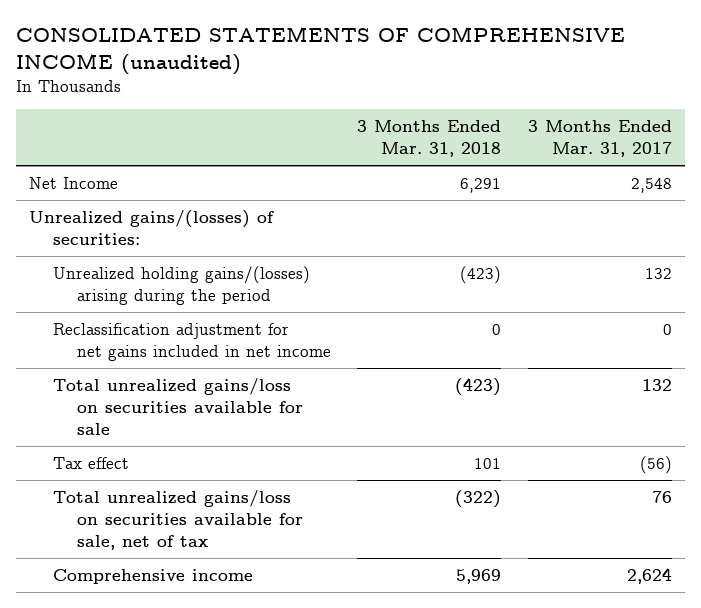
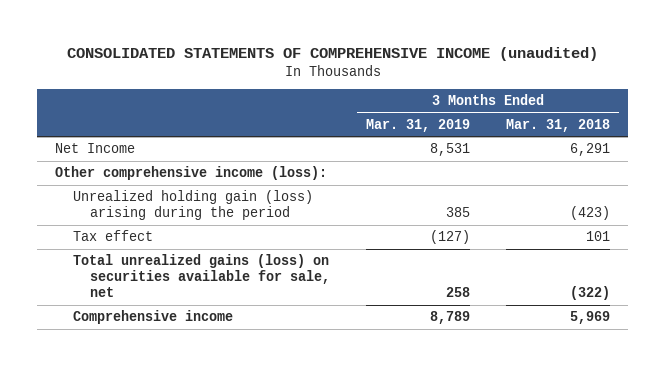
[527,120,672,158] 3 Months Ended Mar. 31, 2017 -> none
none -> [365,118,470,132] Mar. 31, 2019
[29,209,275,245] Unrealized gains/(losses) of securities: -> none
[53,322,332,361] Reclassification adjustment for net gains included in net income -> none
[53,377,304,436] Total unrealized gains/loss on securities available for sale -> none
none -> [55,166,328,181] Other comprehensive income (loss):
[53,265,311,305] Unrealized holding gains/(losses) arising during the period -> [72,190,313,221] Unrealized holding gain (loss) arising during the period
[53,489,304,551] Total unrealized gains/loss on securities available for sale, net of tax -> [72,254,330,298] Total unrealized gains (loss) on securities available for sale, net

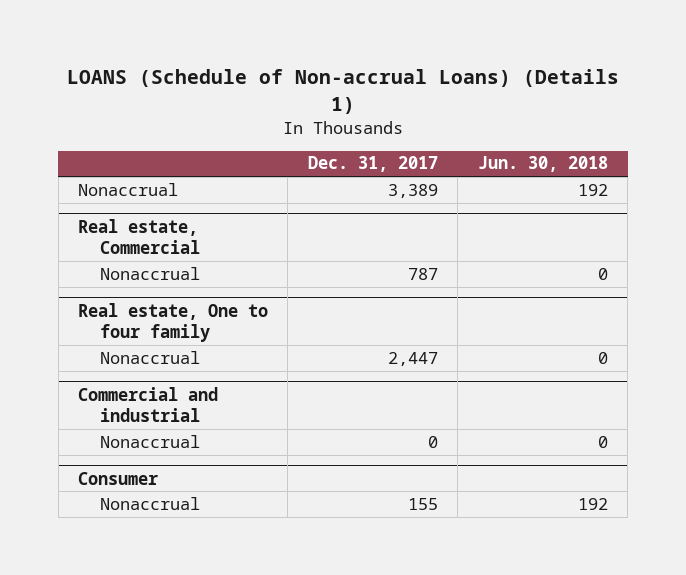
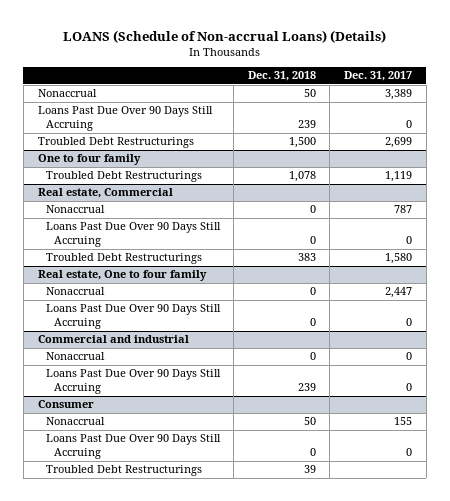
[66,69,619,114] LOANS (Schedule of Non-accrual Loans) (Details 1) -> [62,29,386,43] LOANS (Schedule of Non-accrual Loans) (Details)
[477,156,608,173] Jun. 30, 2018 -> none
none -> [247,71,316,82] Dec. 31, 2018
none -> [37,106,213,132] Loans Past Due Over 90 Days Still Accruing
none -> [37,137,194,149] Troubled Debt Restructurings
none -> [37,154,141,166] One to four family
none -> [45,171,202,183] Troubled Debt Restructurings
none -> [45,222,221,248] Loans Past Due Over 90 Days Still Accruing
none -> [45,253,202,265] Troubled Debt Restructurings
none -> [45,304,221,330] Loans Past Due Over 90 Days Still Accruing
none -> [45,369,221,395] Loans Past Due Over 90 Days Still Accruing
none -> [45,434,221,460] Loans Past Due Over 90 Days Still Accruing
none -> [45,465,202,477] Troubled Debt Restructurings

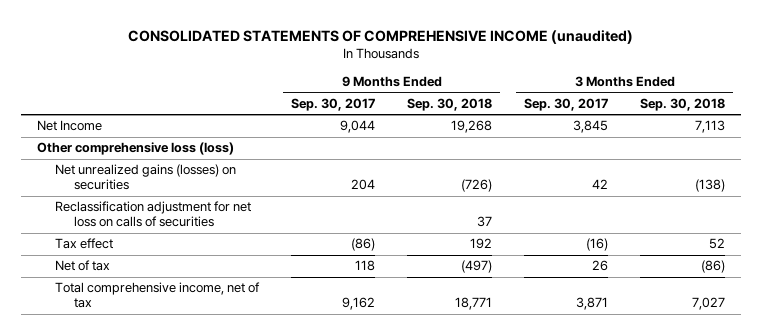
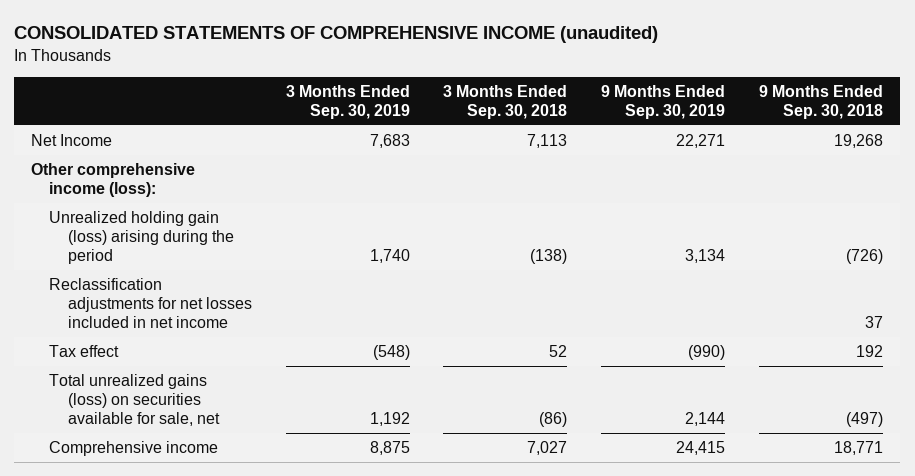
[291,98,376,112] Sep. 30, 2017 -> none
[524,98,609,112] Sep. 30, 2017 -> none
none -> [285,85,410,119] 3 Months Ended Sep. 30, 2019
none -> [601,85,726,119] 9 Months Ended Sep. 30, 2019
[36,142,234,156] Other comprehensive loss (loss) -> [31,163,196,197] Other comprehensive income (loss):
[55,164,237,191] Net unrealized gains (losses) on securities -> [49,211,234,264] Unrealized holding gain (loss) arising during the period
[55,201,252,228] Reclassification adjustment for net loss on calls of securities -> [49,278,252,328] Reclassification adjustments for net losses included in net income
[55,260,111,272] Net of tax -> [49,374,220,426] Total unrealized gains (loss) on securities available for sale, net
[55,282,261,309] Total comprehensive income, net of tax -> [49,441,219,457] Comprehensive income

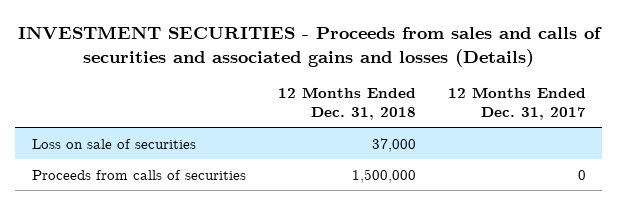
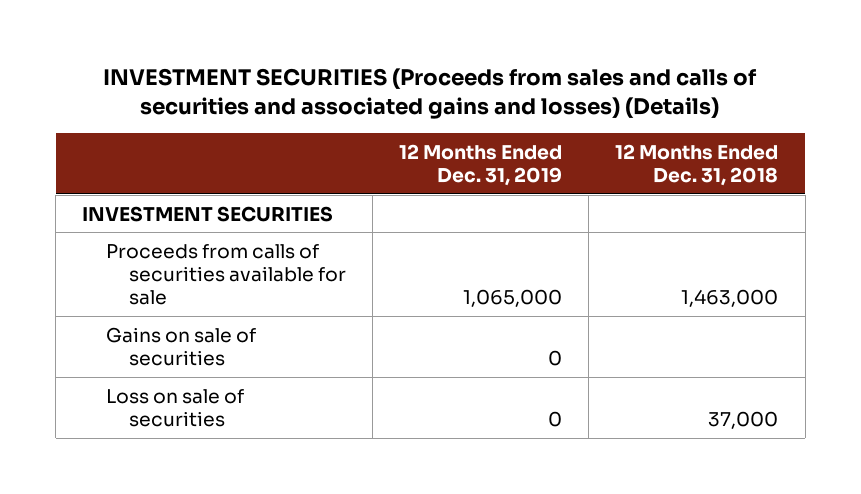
[17,26,602,67] INVESTMENT SECURITIES - Proceeds from sales and calls of securities and associated gains and losses (Details) -> [103,68,758,120] INVESTMENT SECURITIES (Proceeds from sales and calls of securities and associated gains and losses) (Details)
[447,87,586,121] 12 Months Ended Dec. 31, 2017 -> none
none -> [399,143,563,187] 12 Months Ended Dec. 31, 2019
none -> [82,205,334,222] INVESTMENT SECURITIES
none -> [105,243,346,306] Proceeds from calls of securities available for sale
none -> [105,326,256,366] Gains on sale of securities
[31,169,246,180] Proceeds from calls of securities -> none

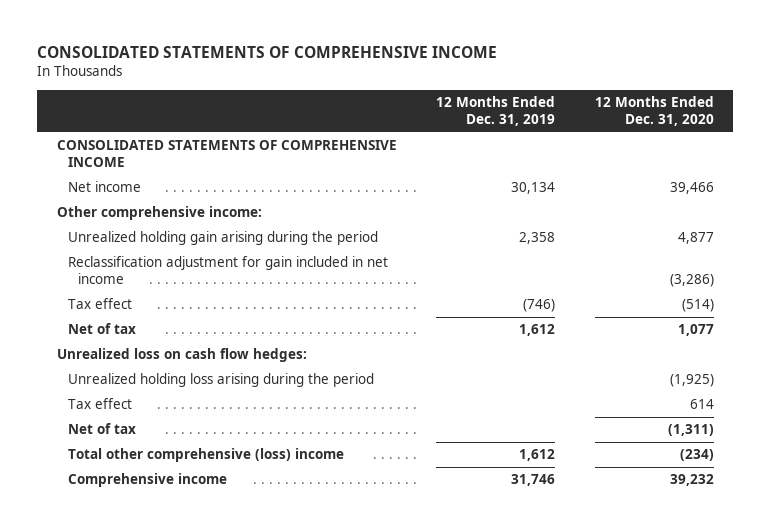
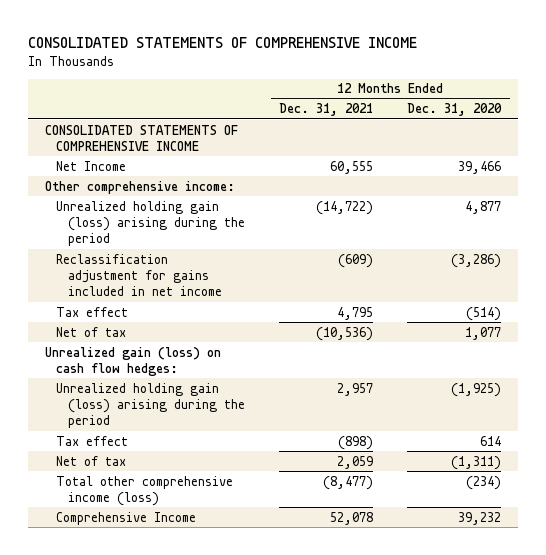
[436,96,556,126] 12 Months Ended Dec. 31, 2019 -> none
none -> [279,103,374,117] Dec. 31, 2021
[67,181,141,193] Net income -> [56,160,127,171] Net Income
[67,231,378,246] Unrealized holding gain arising during the period -> [56,200,246,247] Unrealized holding gain (loss) arising during the period
[67,256,388,285] Reclassification adjustment for gain included in net income -> [56,253,223,297] Reclassification adjustment for gains included in net income
[56,348,307,363] Unrealized loss on cash flow hedges: -> [44,346,221,376] Unrealized gain (loss) on cash flow hedges:
[67,373,374,388] Unrealized holding loss arising during the period -> [56,382,246,429] Unrealized holding gain (loss) arising during the period
[67,448,344,463] Total other comprehensive (loss) income -> [56,475,234,506] Total other comprehensive income (loss)
[67,473,227,488] Comprehensive income -> [56,511,197,525] Comprehensive Income

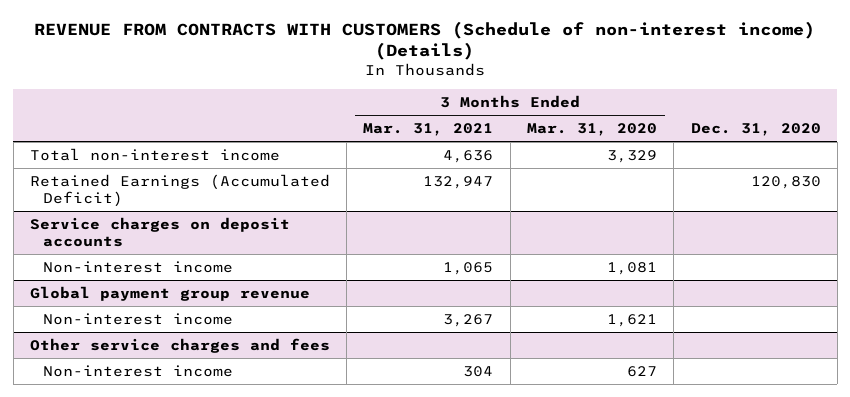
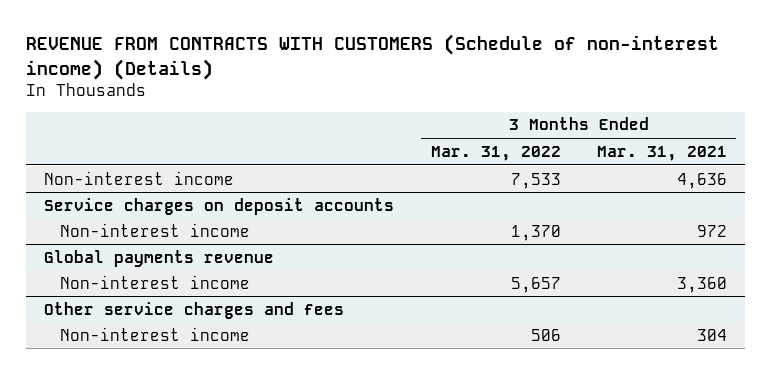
[527,123,658,137] Mar. 31, 2020 -> none
[690,123,821,137] Dec. 31, 2020 -> none
none -> [430,145,561,161] Mar. 31, 2022
[29,173,330,207] Retained Earnings (Accumulated Deficit) -> none
[29,147,280,161] Total non-interest income -> [43,170,234,185] Non-interest income
[443,261,494,275] 1,065 -> [697,224,728,237] 972
[29,285,310,301] Global payment group revenue -> [43,249,274,267] Global payments revenue
[443,313,494,327] 3,267 -> [677,276,728,293] 3,360

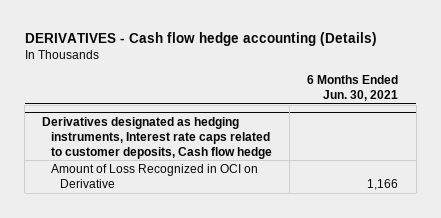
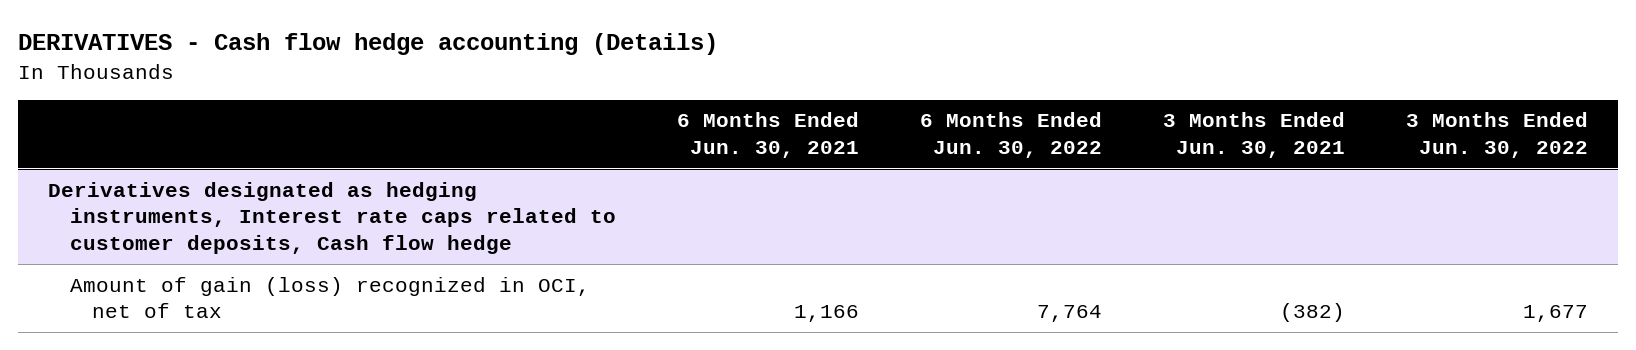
none -> [919,112,1102,159] 6 Months Ended Jun. 30, 2022
none -> [1162,112,1345,159] 3 Months Ended Jun. 30, 2021
none -> [1405,112,1588,159] 3 Months Ended Jun. 30, 2022
[50,164,258,189] Amount of Loss Recognized in OCI on Derivative -> [70,276,591,319] Amount of gain (loss) recognized in OCI, net of tax

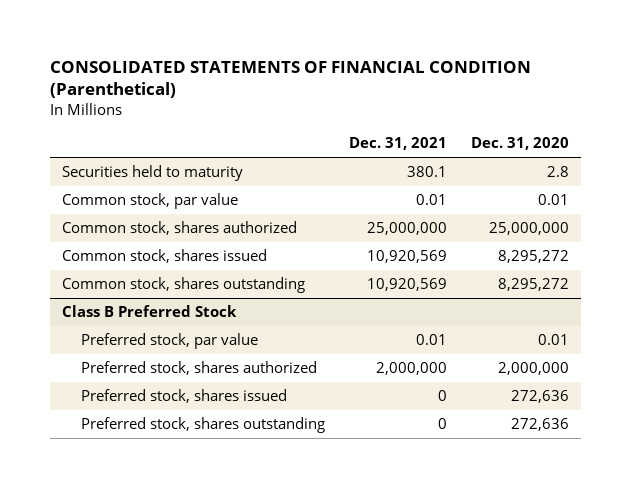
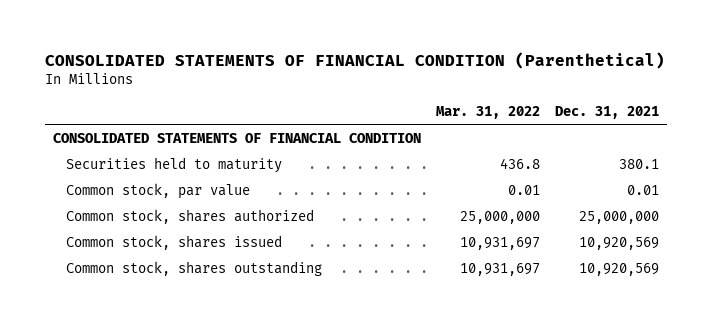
[471,137,570,151] Dec. 31, 2020 -> none
none -> [435,105,540,119] Mar. 31, 2022
none -> [52,132,421,143] CONSOLIDATED STATEMENTS OF FINANCIAL CONDITION
[62,305,238,318] Class B Preferred Stock -> none
[81,333,259,350] Preferred stock, par value -> none
[81,361,318,376] Preferred stock, shares authorized -> none
[81,389,288,404] Preferred stock, shares issued -> none
[81,417,326,434] Preferred stock, shares outstanding -> none

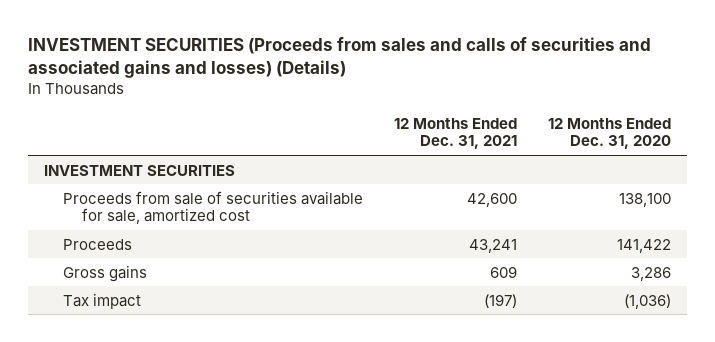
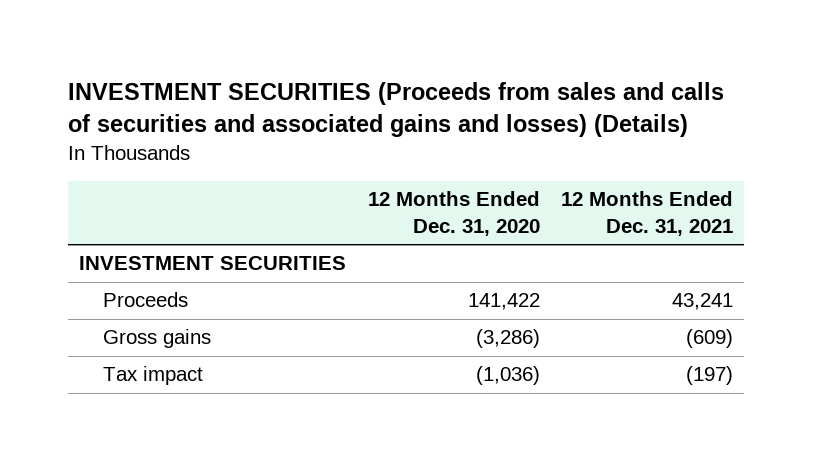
[62,190,363,225] Proceeds from sale of securities available for sale, amortized cost -> none
[489,265,517,278] 609 -> [686,329,734,349] (609)
[631,266,672,281] 3,286 -> [475,329,540,349] (3,286)

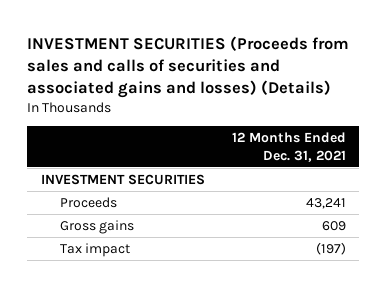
[367,191,540,236] 12 Months Ended Dec. 31, 2020 -> none
[686,329,734,349] (609) -> [321,221,346,232] 609

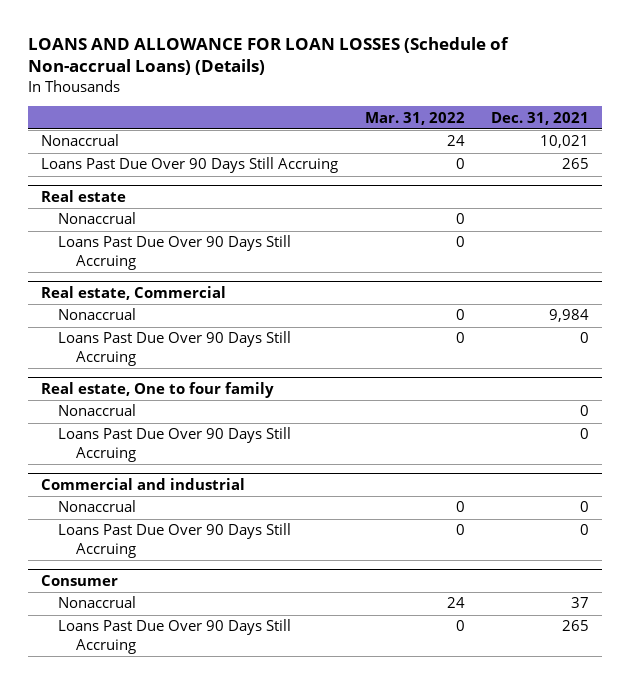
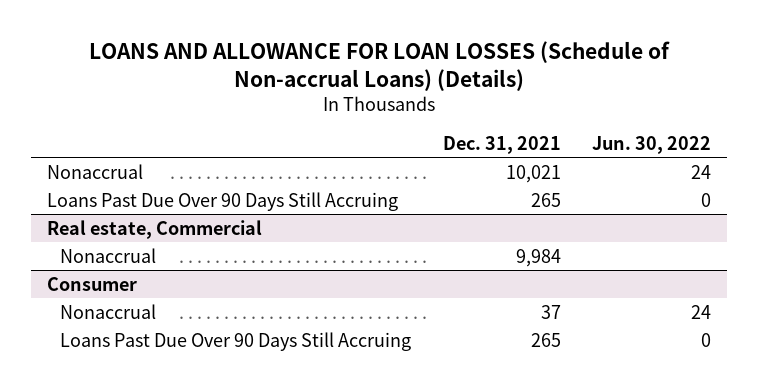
[364,111,465,125] Mar. 31, 2022 -> none
none -> [592,135,712,154] Jun. 30, 2022
[41,189,127,202] Real estate -> none
[58,212,137,225] Nonaccrual -> none
[58,235,292,270] Loans Past Due Over 90 Days Still Accruing -> none
[58,331,292,366] Loans Past Due Over 90 Days Still Accruing -> none
[41,381,275,398] Real estate, One to four family -> none
[58,404,137,417] Nonaccrual -> none
[58,427,292,462] Loans Past Due Over 90 Days Still Accruing -> none
[41,477,246,490] Commercial and industrial -> none
[58,500,137,513] Nonaccrual -> none
[58,523,292,558] Loans Past Due Over 90 Days Still Accruing -> none

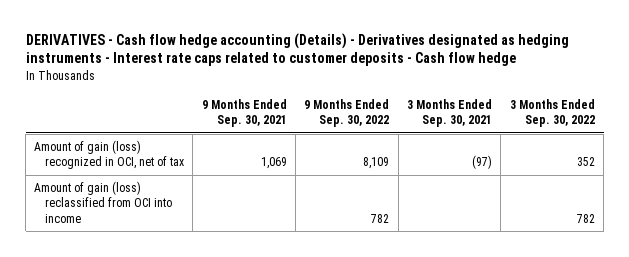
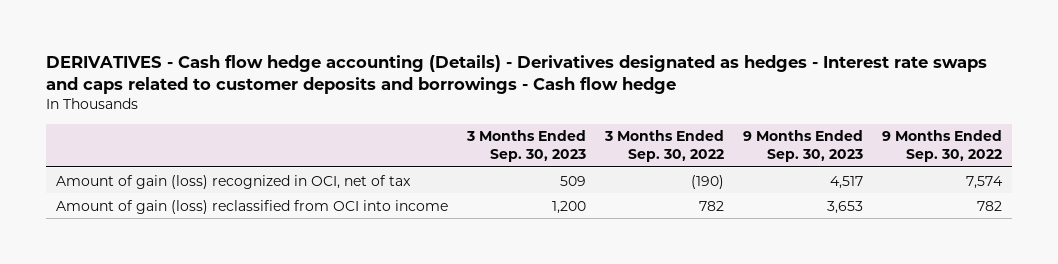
[25,32,569,67] DERIVATIVES - Cash flow hedge accounting (Details) - Derivatives designated as hedging instruments - Interest rate caps related to customer deposits - Cash flow hedge -> [46,55,988,95] DERIVATIVES - Cash flow hedge accounting (Details) - Derivatives designated as hedges - Interest rate swaps and caps related to customer deposits and borrowings - Cash flow hedge
[201,98,287,128] 9 Months Ended Sep. 30, 2021 -> none
[406,98,492,128] 3 Months Ended Sep. 30, 2021 -> none
none -> [465,130,586,163] 3 Months Ended Sep. 30, 2023
none -> [742,130,863,163] 9 Months Ended Sep. 30, 2023
[363,157,390,170] 8,109 -> [966,175,1004,189] 7,574
[576,157,595,167] 352 -> [690,174,724,189] (190)

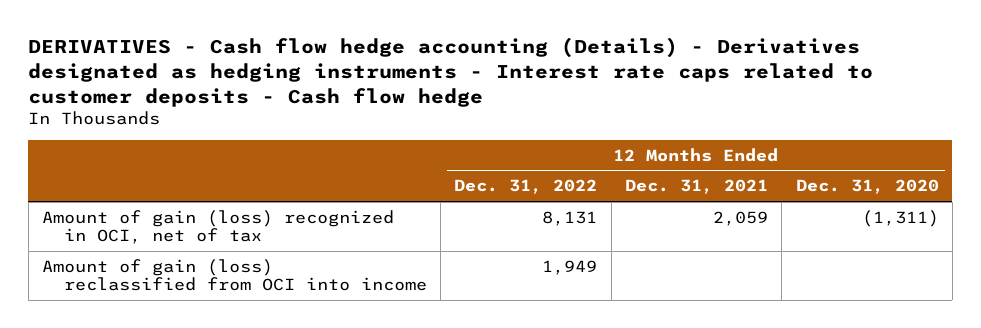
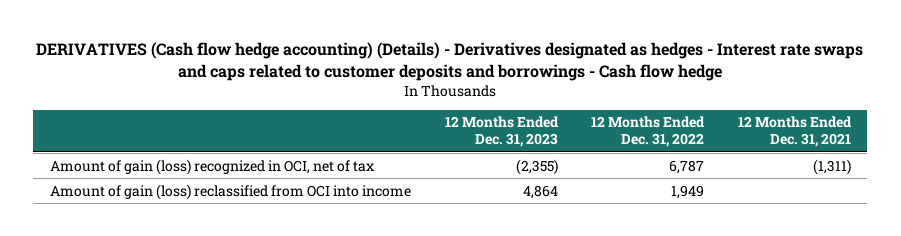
[28,37,874,107] DERIVATIVES - Cash flow hedge accounting (Details) - Derivatives designated as hedging instruments - Interest rate caps related to customer deposits - Cash flow hedge -> [36,42,864,81] DERIVATIVES (Cash flow hedge accounting) (Details) - Derivatives designated as hedges - Interest rate swaps and caps related to customer deposits and borrowings - Cash flow hedge
[795,179,939,195] Dec. 31, 2020 -> none
none -> [444,116,559,147] 12 Months Ended Dec. 31, 2023
[542,210,598,226] 8,131 -> [669,159,705,174] 6,787
[712,210,768,226] 2,059 -> [812,158,851,175] (1,311)

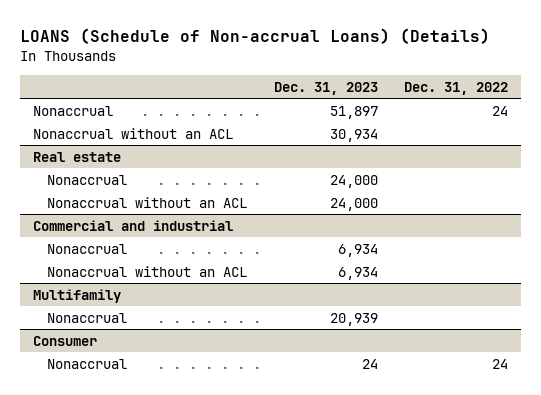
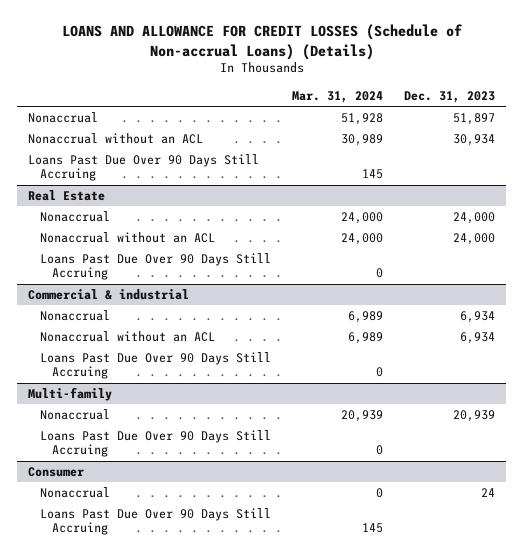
[19,27,490,44] LOANS (Schedule of Non-accrual Loans) (Details) -> [61,24,463,60] LOANS AND ALLOWANCE FOR CREDIT LOSSES (Schedule of Non-accrual Loans) (Details)
[403,81,508,95] Dec. 31, 2022 -> none
none -> [292,90,384,103] Mar. 31, 2024
none -> [27,154,259,182] Loans Past Due Over 90 Days Still Accruing
[32,151,121,162] Real estate -> [27,190,105,202] Real Estate
none -> [40,253,272,281] Loans Past Due Over 90 Days Still Accruing
[32,219,233,231] Commercial and industrial -> [27,289,189,301] Commercial & industrial
none -> [40,352,272,380] Loans Past Due Over 90 Days Still Accruing
[32,288,121,303] Multifamily -> [27,387,112,402] Multi-family
none -> [40,430,272,458] Loans Past Due Over 90 Days Still Accruing
none -> [40,508,272,536] Loans Past Due Over 90 Days Still Accruing

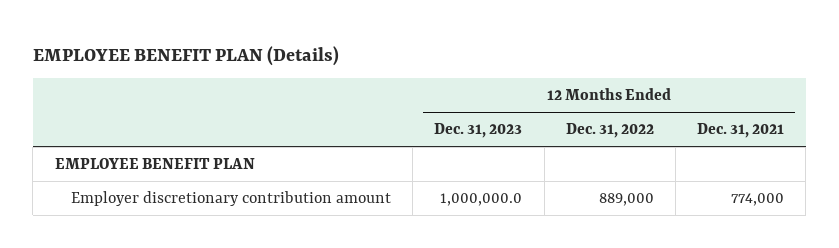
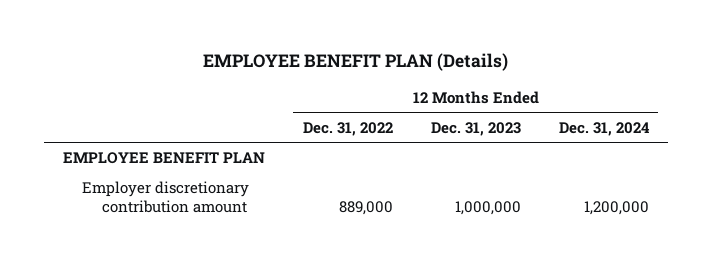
[697,123,785,139] Dec. 31, 2021 -> none
none -> [558,121,650,136] Dec. 31, 2024
[440,193,523,207] 1,000,000.0 -> [454,200,521,215] 1,000,000

